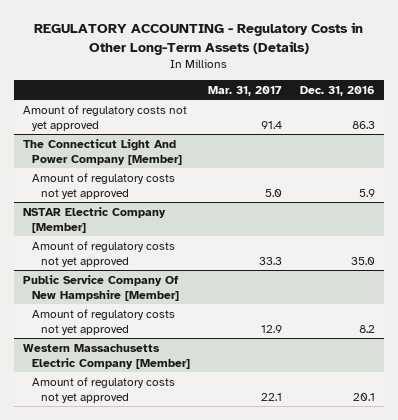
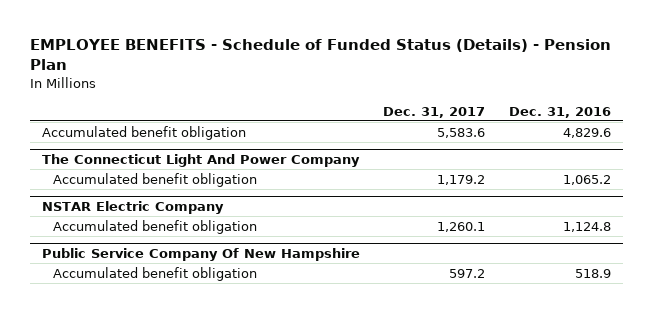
[33,21,363,55] REGULATORY ACCOUNTING - Regulatory Costs in Other Long-Term Assets (Details) -> [29,39,611,71] EMPLOYEE BENEFITS - Schedule of Funded Status (Details) - Pension Plan
[207,86,282,97] Mar. 31, 2017 -> none
none -> [383,106,486,118] Dec. 31, 2017
[22,104,187,131] Amount of regulatory costs not yet approved -> none
[31,172,175,199] Amount of regulatory costs not yet approved -> none
[31,240,175,267] Amount of regulatory costs not yet approved -> none
[31,308,175,335] Amount of regulatory costs not yet approved -> none
[22,343,190,369] Western Massachusetts Electric Company [Member] -> none
[31,376,175,403] Amount of regulatory costs not yet approved -> none
none -> [41,125,246,140] Accumulated benefit obligation
[22,138,182,165] The Connecticut Light And Power Company [Member] -> [41,154,360,168] The Connecticut Light And Power Company
none -> [52,172,257,187] Accumulated benefit obligation
[22,206,166,233] NSTAR Electric Company [Member] -> [41,201,224,215] NSTAR Electric Company
none -> [52,219,257,234] Accumulated benefit obligation
[22,274,179,301] Public Service Company Of New Hampshire [Member] -> [41,248,360,262] Public Service Company Of New Hampshire
none -> [52,266,257,281] Accumulated benefit obligation

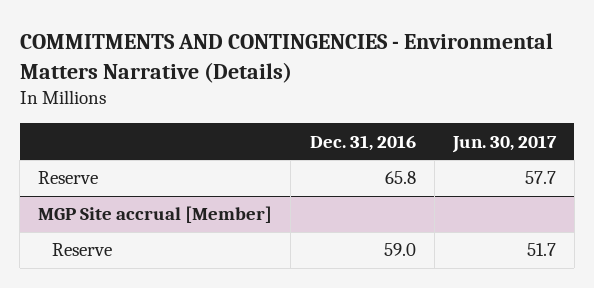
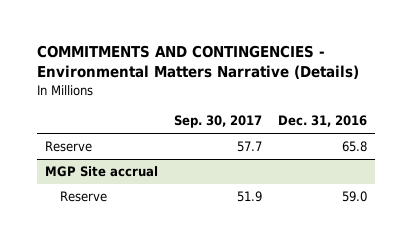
[451,134,557,153] Jun. 30, 2017 -> none
none -> [173,115,262,129] Sep. 30, 2017
[38,206,273,224] MGP Site accrual [Member] -> [44,166,158,178] MGP Site accrual

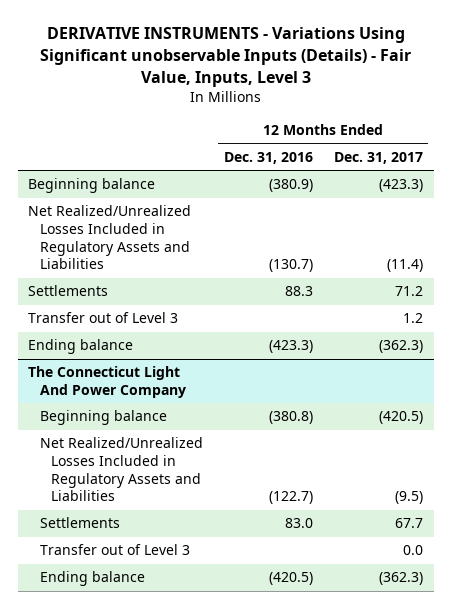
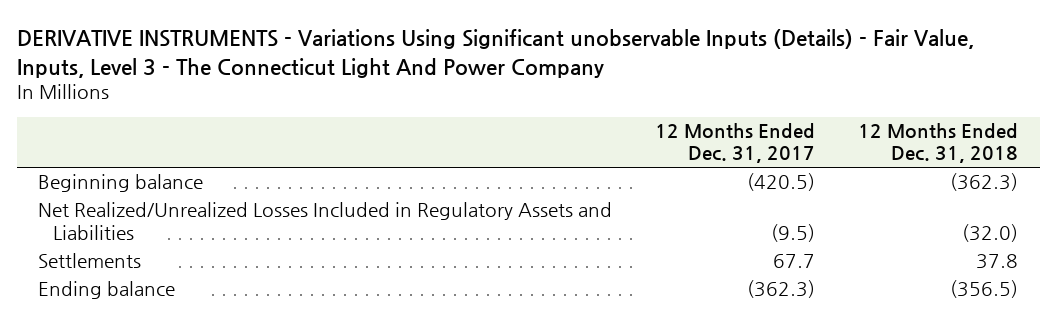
[39,27,411,88] DERIVATIVE INSTRUMENTS - Variations Using Significant unobservable Inputs (Details) - Fair Value, Inputs, Level 3 -> [16,29,974,78] DERIVATIVE INSTRUMENTS - Variations Using Significant unobservable Inputs (Details) - Fair Value, Inputs, Level 3 - The Connecticut Light And Power Company
[223,151,313,164] Dec. 31, 2016 -> none
none -> [858,122,1019,164] 12 Months Ended Dec. 31, 2018
[28,178,156,194] Beginning balance -> none
[28,205,192,270] Net Realized/Unrealized Losses Included in Regulatory Assets and Liabilities -> none
[28,285,109,297] Settlements -> none
[28,312,179,324] Transfer out of Level 3 -> none
[28,339,134,355] Ending balance -> none
[28,366,186,399] The Connecticut Light And Power Company -> none
[39,544,190,556] Transfer out of Level 3 -> none

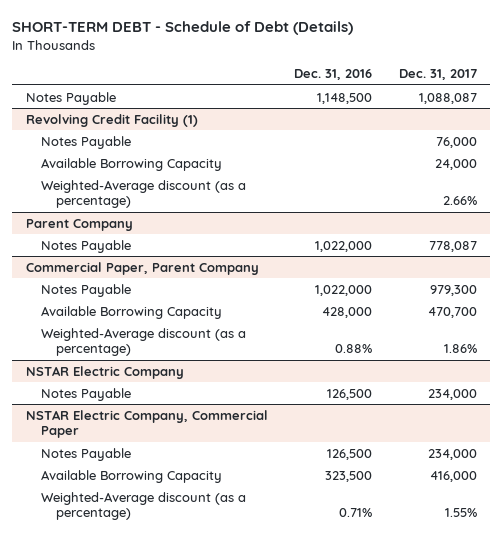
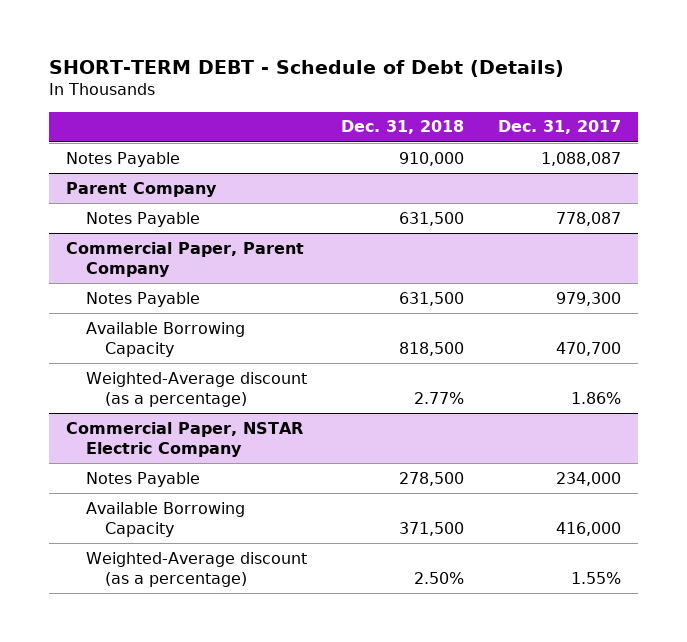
[294,69,373,81] Dec. 31, 2016 -> none
none -> [340,120,464,135] Dec. 31, 2018
[25,113,198,127] Revolving Credit Facility (1) -> none
[40,135,131,149] Notes Payable -> none
[40,157,222,171] Available Borrowing Capacity -> none
[40,179,246,209] Weighted-Average discount (as a percentage) -> none
[25,365,184,379] NSTAR Electric Company -> none
[40,387,131,401] Notes Payable -> none
[25,409,268,439] NSTAR Electric Company, Commercial Paper -> [66,421,304,457] Commercial Paper, NSTAR Electric Company

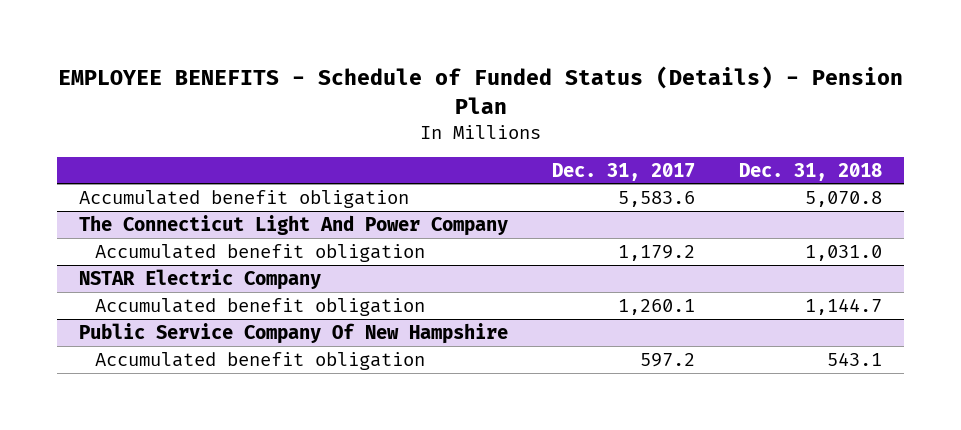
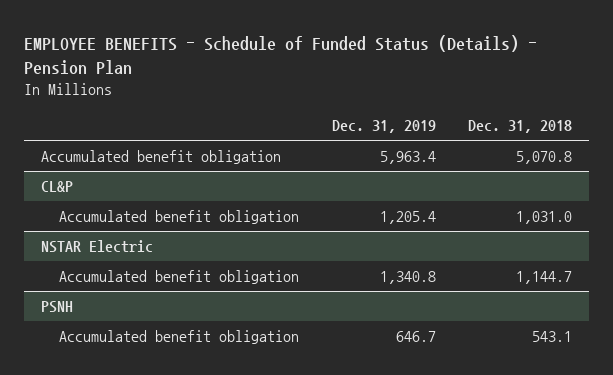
[552,162,696,181] Dec. 31, 2017 -> none
none -> [331,120,436,134] Dec. 31, 2019
[79,214,509,236] The Connecticut Light And Power Company -> [40,179,73,192] CL&P
[79,268,322,290] NSTAR Electric Company -> [40,239,153,253] NSTAR Electric
[79,322,509,344] Public Service Company Of New Hampshire -> none
none -> [40,300,73,313] PSNH

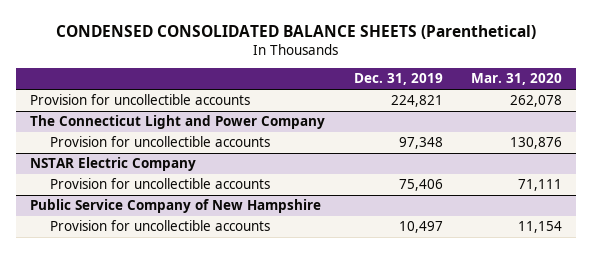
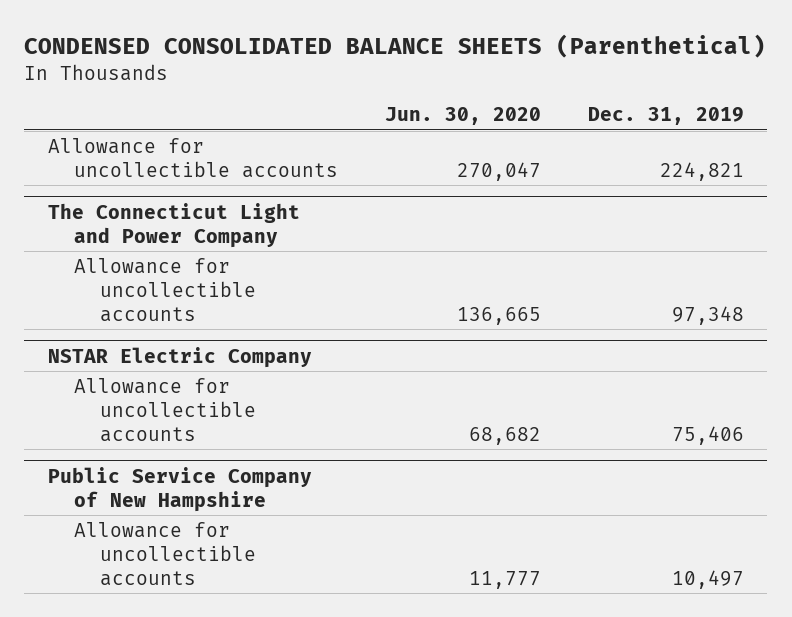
[470,73,562,86] Mar. 31, 2020 -> none
none -> [384,107,541,126] Jun. 30, 2020
[30,94,251,106] Provision for uncollectible accounts -> [47,137,338,178] Allowance for uncollectible accounts
[49,136,270,148] Provision for uncollectible accounts -> [73,257,256,322] Allowance for uncollectible accounts
[49,178,270,190] Provision for uncollectible accounts -> [73,377,256,442] Allowance for uncollectible accounts
[49,220,270,232] Provision for uncollectible accounts -> [73,521,256,586] Allowance for uncollectible accounts

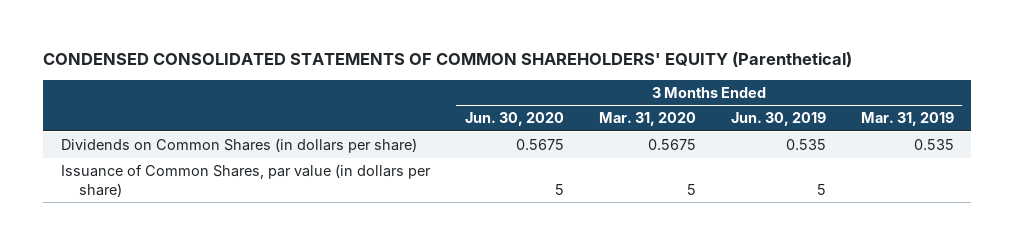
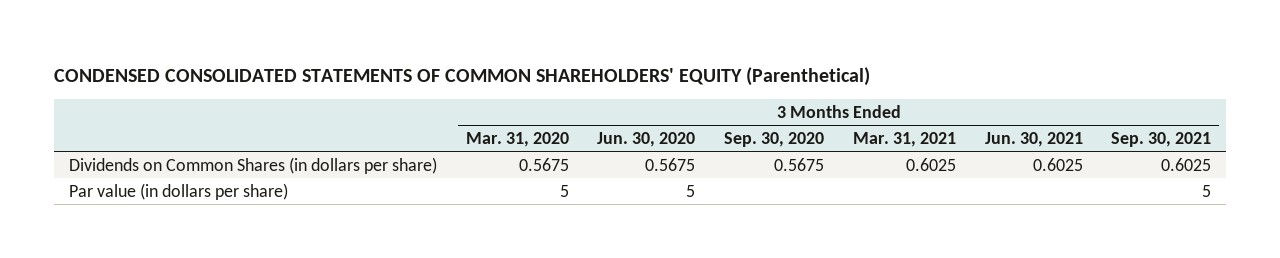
[730,112,826,127] Jun. 30, 2019 -> none
[860,112,954,127] Mar. 31, 2019 -> none
none -> [724,131,825,147] Sep. 30, 2020
none -> [852,131,956,147] Mar. 31, 2021
none -> [984,131,1083,147] Jun. 30, 2021
none -> [1111,131,1212,147] Sep. 30, 2021
[60,164,431,197] Issuance of Common Shares, par value (in dollars per share) -> [68,182,288,200] Par value (in dollars per share)

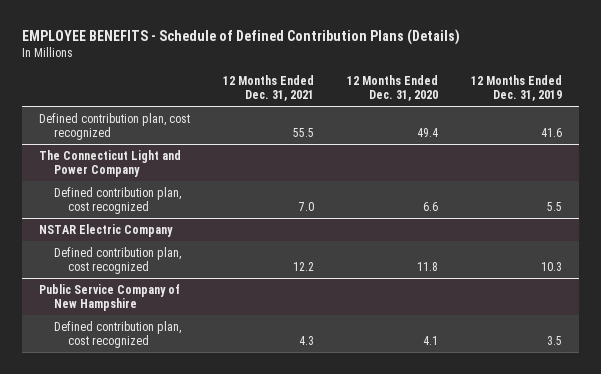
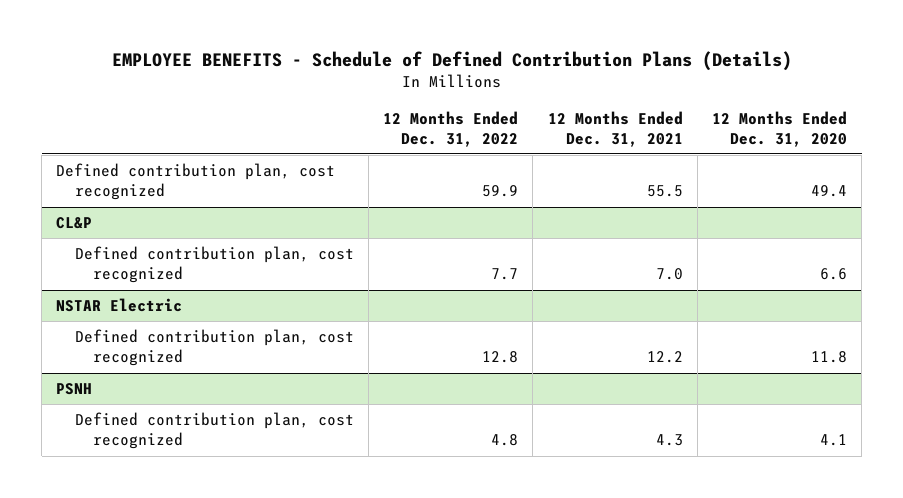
[471,75,563,102] 12 Months Ended Dec. 31, 2019 -> none
none -> [383,110,519,147] 12 Months Ended Dec. 31, 2022
[38,149,181,177] The Connecticut Light and Power Company -> [56,217,93,230] CL&P
[38,223,173,237] NSTAR Electric Company -> [56,298,183,313] NSTAR Electric
[38,283,180,311] Public Service Company of New Hampshire -> [56,383,93,396] PSNH

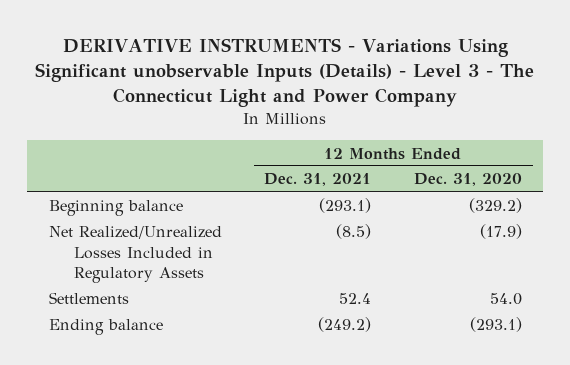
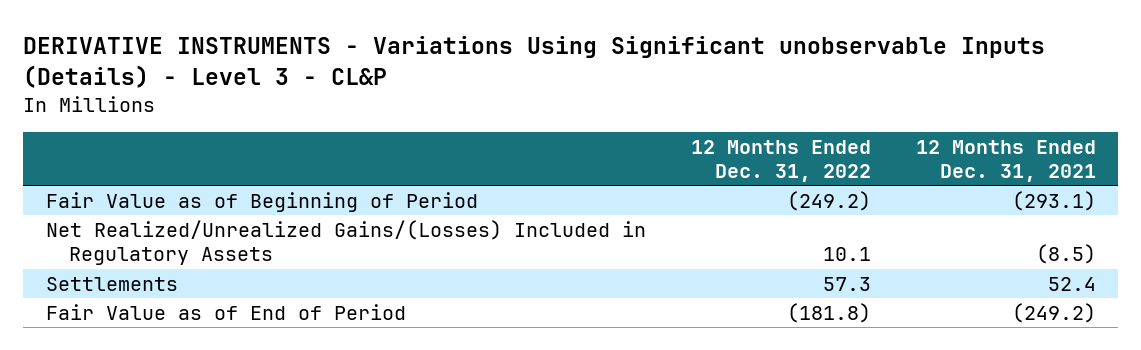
[35,38,535,108] DERIVATIVE INSTRUMENTS - Variations Using Significant unobservable Inputs (Details) - Level 3 - The Connecticut Light and Power Company -> [22,35,1045,88] DERIVATIVE INSTRUMENTS - Variations Using Significant unobservable Inputs (Details) - Level 3 - CL&P
[413,173,522,187] Dec. 31, 2020 -> none
none -> [690,139,871,183] 12 Months Ended Dec. 31, 2022
[48,200,183,217] Beginning balance -> [45,191,478,212] Fair Value as of Beginning of Period
[48,226,222,284] Net Realized/Unrealized Losses Included in Regulatory Assets -> [45,219,646,266] Net Realized/Unrealized Gains/(Losses) Included in Regulatory Assets
[48,319,163,336] Ending balance -> [45,303,406,320] Fair Value as of End of Period

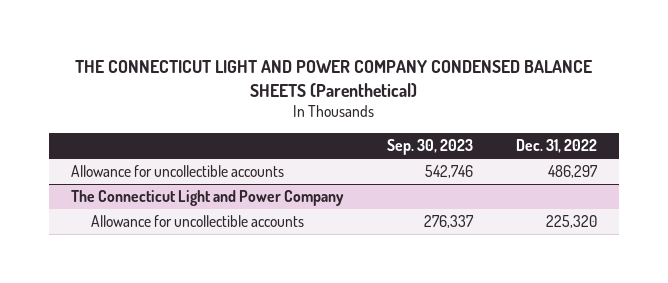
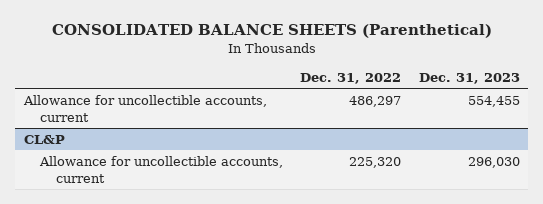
[75,59,593,97] THE CONNECTICUT LIGHT AND POWER COMPANY CONDENSED BALANCE SHEETS (Parenthetical) -> [51,24,492,39] CONSOLIDATED BALANCE SHEETS (Parenthetical)
[386,139,473,156] Sep. 30, 2023 -> none
none -> [418,72,520,84] Dec. 31, 2023
[70,165,284,178] Allowance for uncollectible accounts -> [22,95,267,122] Allowance for uncollectible accounts, current
[70,190,344,207] The Connecticut Light and Power Company -> [23,135,65,145] CL&P
[90,215,304,228] Allowance for uncollectible accounts -> [38,156,283,183] Allowance for uncollectible accounts, current

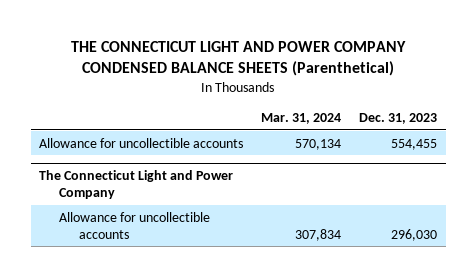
[51,24,492,39] CONSOLIDATED BALANCE SHEETS (Parenthetical) -> [71,40,407,77] THE CONNECTICUT LIGHT AND POWER COMPANY CONDENSED BALANCE SHEETS (Parenthetical)
[300,72,402,84] Dec. 31, 2022 -> none
none -> [261,113,342,125] Mar. 31, 2024
[22,95,267,122] Allowance for uncollectible accounts, current -> [39,137,244,148] Allowance for uncollectible accounts
[23,135,65,145] CL&P -> [39,170,234,200] The Connecticut Light and Power Company
[38,156,283,183] Allowance for uncollectible accounts, current -> [59,211,211,239] Allowance for uncollectible accounts

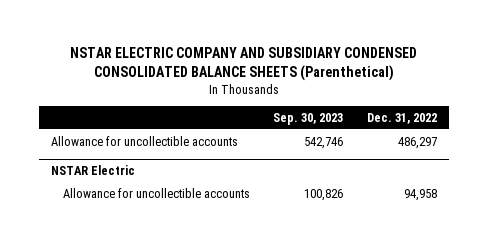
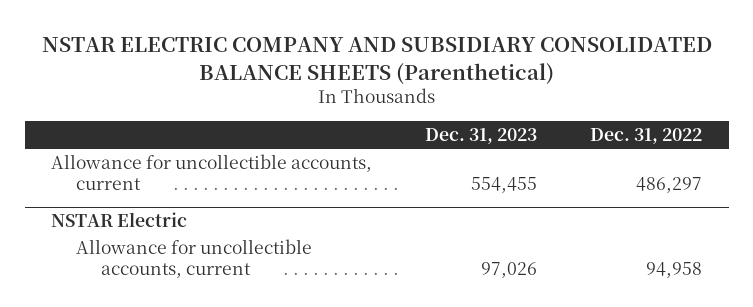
[69,47,417,82] NSTAR ELECTRIC COMPANY AND SUBSIDIARY CONDENSED CONSOLIDATED BALANCE SHEETS (Parenthetical) -> [41,37,712,85] NSTAR ELECTRIC COMPANY AND SUBSIDIARY CONSOLIDATED BALANCE SHEETS (Parenthetical)
[273,113,344,126] Sep. 30, 2023 -> none
none -> [425,128,538,145] Dec. 31, 2023
[50,135,238,146] Allowance for uncollectible accounts -> [51,154,373,190] Allowance for uncollectible accounts, current
[62,187,250,198] Allowance for uncollectible accounts -> [75,239,312,278] Allowance for uncollectible accounts, current

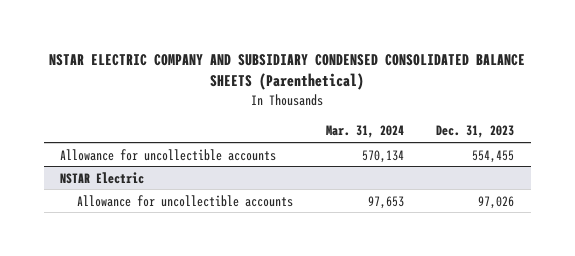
[41,37,712,85] NSTAR ELECTRIC COMPANY AND SUBSIDIARY CONSOLIDATED BALANCE SHEETS (Parenthetical) -> [49,54,526,91] NSTAR ELECTRIC COMPANY AND SUBSIDIARY CONDENSED CONSOLIDATED BALANCE SHEETS (Parenthetical)
[590,128,703,145] Dec. 31, 2022 -> none
none -> [325,125,404,139] Mar. 31, 2024
[51,154,373,190] Allowance for uncollectible accounts, current -> [60,148,277,161] Allowance for uncollectible accounts
[75,239,312,278] Allowance for uncollectible accounts, current -> [76,194,293,207] Allowance for uncollectible accounts

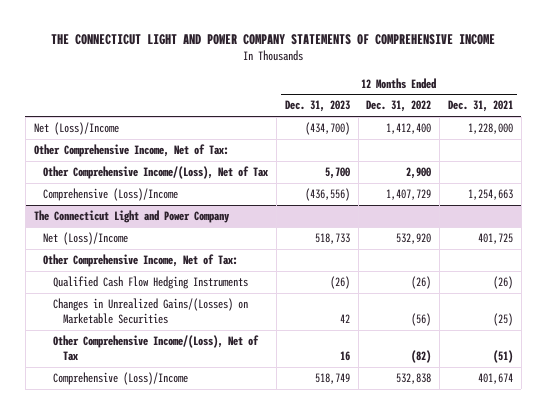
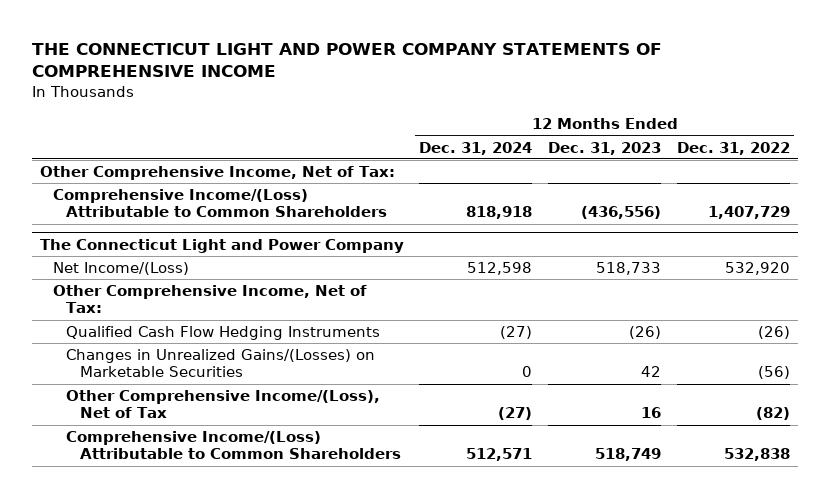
[447,100,513,113] Dec. 31, 2021 -> none
none -> [419,141,533,155] Dec. 31, 2024
[33,122,119,136] Net (Loss)/Income -> none
[43,166,269,180] Other Comprehensive Income/(Loss), Net of Tax -> none
[43,188,179,202] Comprehensive (Loss)/Income -> [52,189,388,218] Comprehensive Income/(Loss) Attributable to Common Shareholders
[43,232,129,246] Net (Loss)/Income -> [52,262,189,276] Net Income/(Loss)
[53,372,189,386] Comprehensive (Loss)/Income -> [66,431,401,460] Comprehensive Income/(Loss) Attributable to Common Shareholders

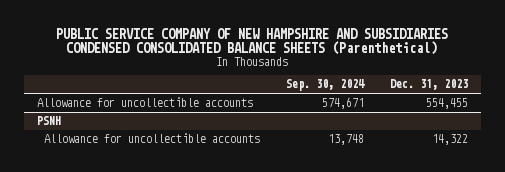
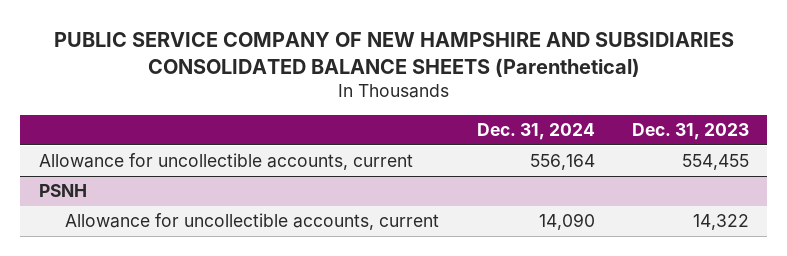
[56,27,449,56] PUBLIC SERVICE COMPANY OF NEW HAMPSHIRE AND SUBSIDIARIES CONDENSED CONSOLIDATED BALANCE SHEETS (Parenthetical) -> [53,32,734,77] PUBLIC SERVICE COMPANY OF NEW HAMPSHIRE AND SUBSIDIARIES CONSOLIDATED BALANCE SHEETS (Parenthetical)
[286,79,366,92] Sep. 30, 2024 -> none
none -> [476,123,595,141] Dec. 31, 2024
[36,97,253,108] Allowance for uncollectible accounts -> [38,153,413,171] Allowance for uncollectible accounts, current
[44,133,261,144] Allowance for uncollectible accounts -> [65,213,440,231] Allowance for uncollectible accounts, current

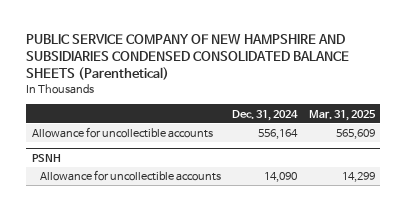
[53,32,734,77] PUBLIC SERVICE COMPANY OF NEW HAMPSHIRE AND SUBSIDIARIES CONSOLIDATED BALANCE SHEETS (Parenthetical) -> [26,33,350,81] PUBLIC SERVICE COMPANY OF NEW HAMPSHIRE AND SUBSIDIARIES CONDENSED CONSOLIDATED BALANCE SHEETS (Parenthetical)
[631,123,749,141] Dec. 31, 2023 -> none
none -> [308,109,376,121] Mar. 31, 2025
[38,153,413,171] Allowance for uncollectible accounts, current -> [32,127,214,139] Allowance for uncollectible accounts
[65,213,440,231] Allowance for uncollectible accounts, current -> [40,170,222,182] Allowance for uncollectible accounts

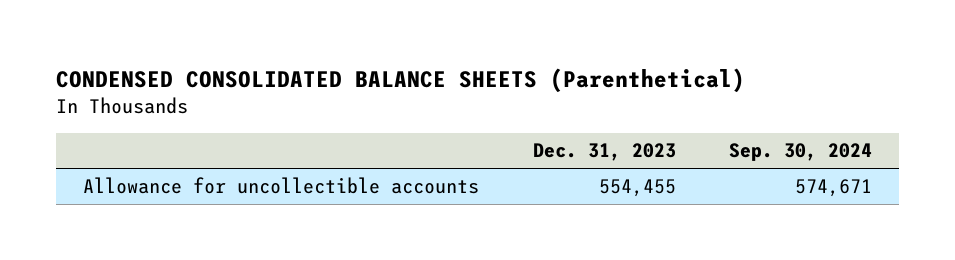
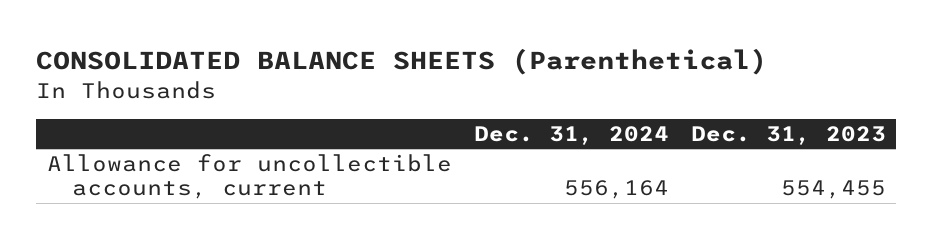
[56,67,746,93] CONDENSED CONSOLIDATED BALANCE SHEETS (Parenthetical) -> [36,48,768,76] CONSOLIDATED BALANCE SHEETS (Parenthetical)
[729,143,873,162] Sep. 30, 2024 -> none
none -> [473,125,669,145] Dec. 31, 2024
[83,177,480,195] Allowance for uncollectible accounts -> [47,154,453,200] Allowance for uncollectible accounts, current

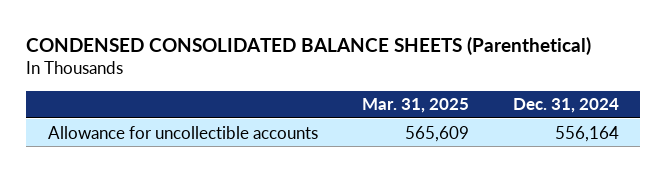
[36,48,768,76] CONSOLIDATED BALANCE SHEETS (Parenthetical) -> [26,36,592,55] CONDENSED CONSOLIDATED BALANCE SHEETS (Parenthetical)
[690,125,886,145] Dec. 31, 2023 -> none
none -> [361,98,469,114] Mar. 31, 2025
[47,154,453,200] Allowance for uncollectible accounts, current -> [48,125,319,139] Allowance for uncollectible accounts

